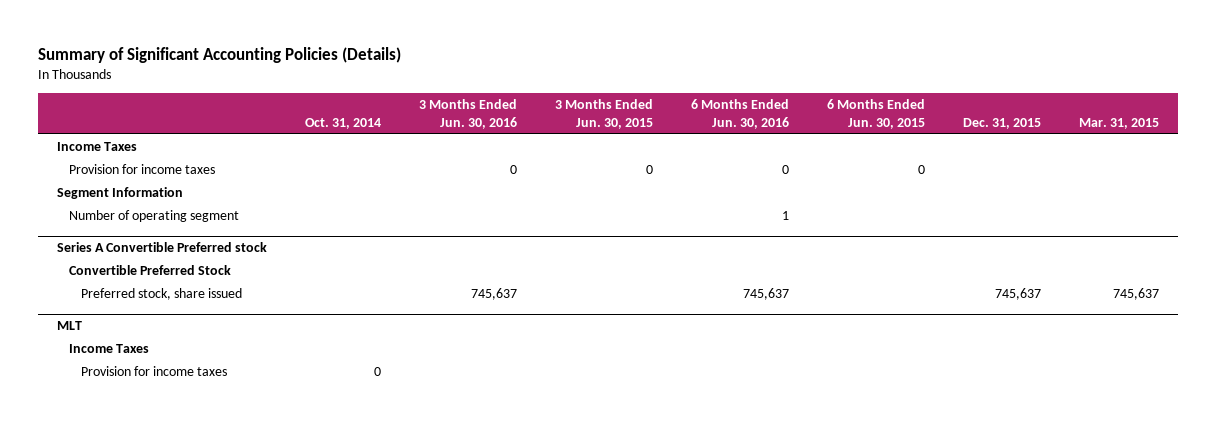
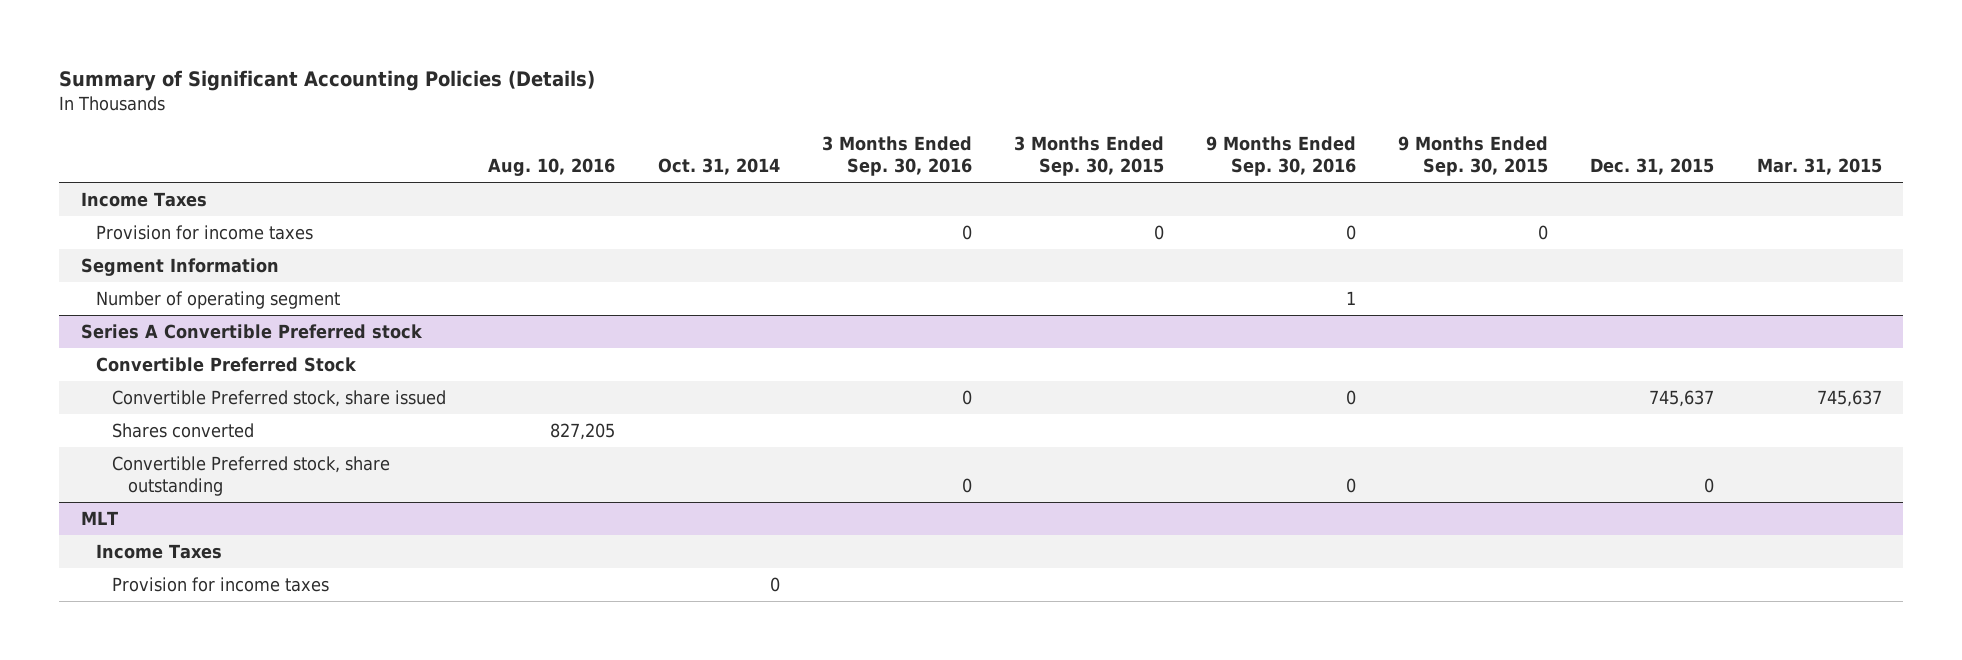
[418,98,517,130] 3 Months Ended Jun. 30, 2016 -> none
[554,98,653,130] 3 Months Ended Jun. 30, 2015 -> none
[690,98,789,130] 6 Months Ended Jun. 30, 2016 -> none
[826,98,925,130] 6 Months Ended Jun. 30, 2015 -> none
none -> [488,157,616,176] Aug. 10, 2016
none -> [821,135,972,176] 3 Months Ended Sep. 30, 2016
none -> [1013,135,1164,176] 3 Months Ended Sep. 30, 2015
none -> [1206,135,1357,176] 9 Months Ended Sep. 30, 2016
none -> [1398,135,1549,176] 9 Months Ended Sep. 30, 2015
[81,287,243,300] Preferred stock, share issued -> [112,389,447,407] Convertible Preferred stock, share issued
none -> [112,422,255,438] Shares converted
none -> [112,455,391,496] Convertible Preferred stock, share outstanding

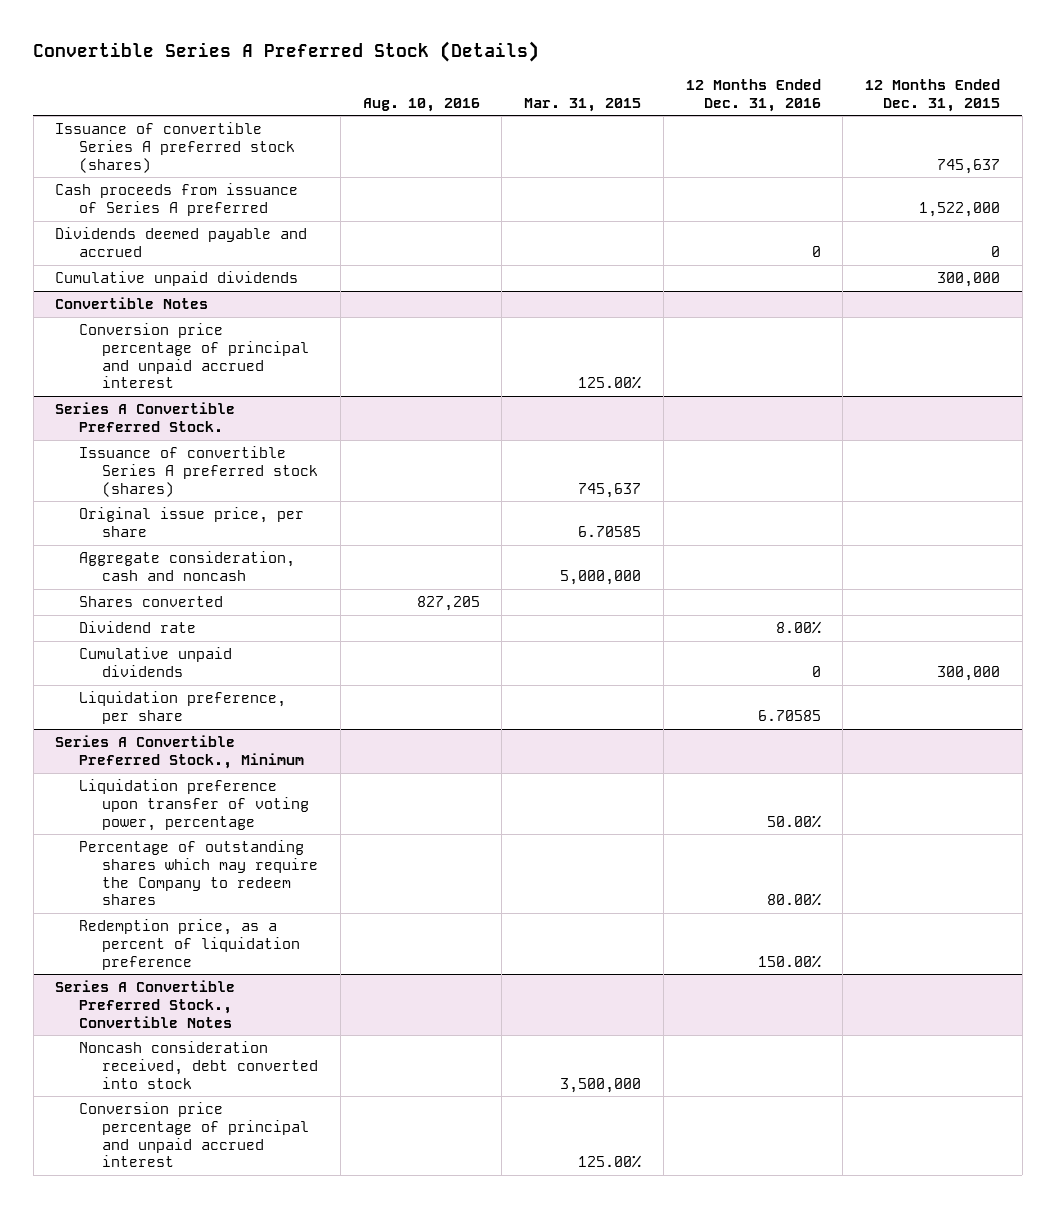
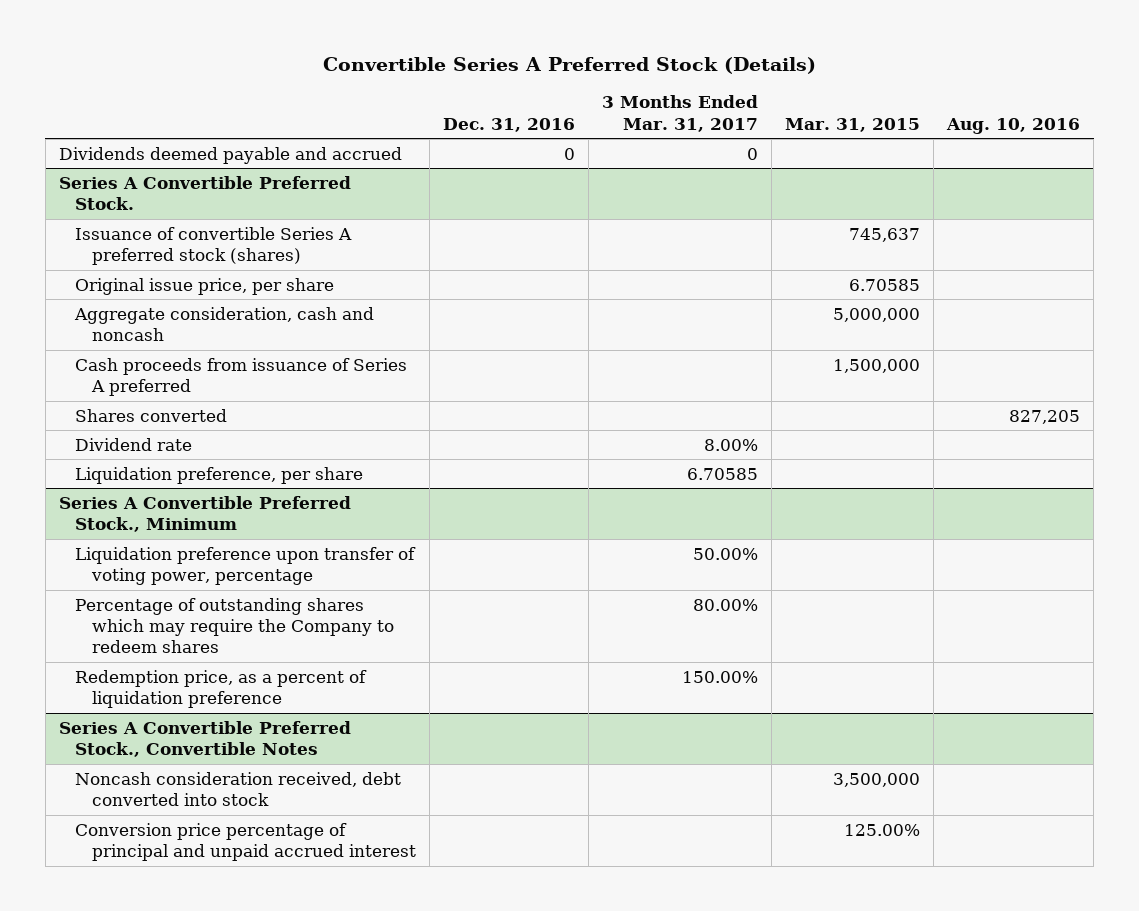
[685,78,821,112] 12 Months Ended Dec. 31, 2016 -> none
[865,78,1001,112] 12 Months Ended Dec. 31, 2015 -> none
none -> [442,117,575,132] Dec. 31, 2016
none -> [601,95,758,132] 3 Months Ended Mar. 31, 2017
[55,122,295,173] Issuance of convertible Series A preferred stock (shares) -> none
[55,183,299,216] Cash proceeds from issuance of Series A preferred -> none
[55,271,299,287] Cumulative unpaid dividends -> none
[55,297,209,310] Convertible Notes -> none
[78,323,310,389] Conversion price percentage of principal and unpaid accrued interest -> none
none -> [75,357,408,397] Cash proceeds from issuance of Series A preferred
[78,647,232,677] Cumulative unpaid dividends -> none

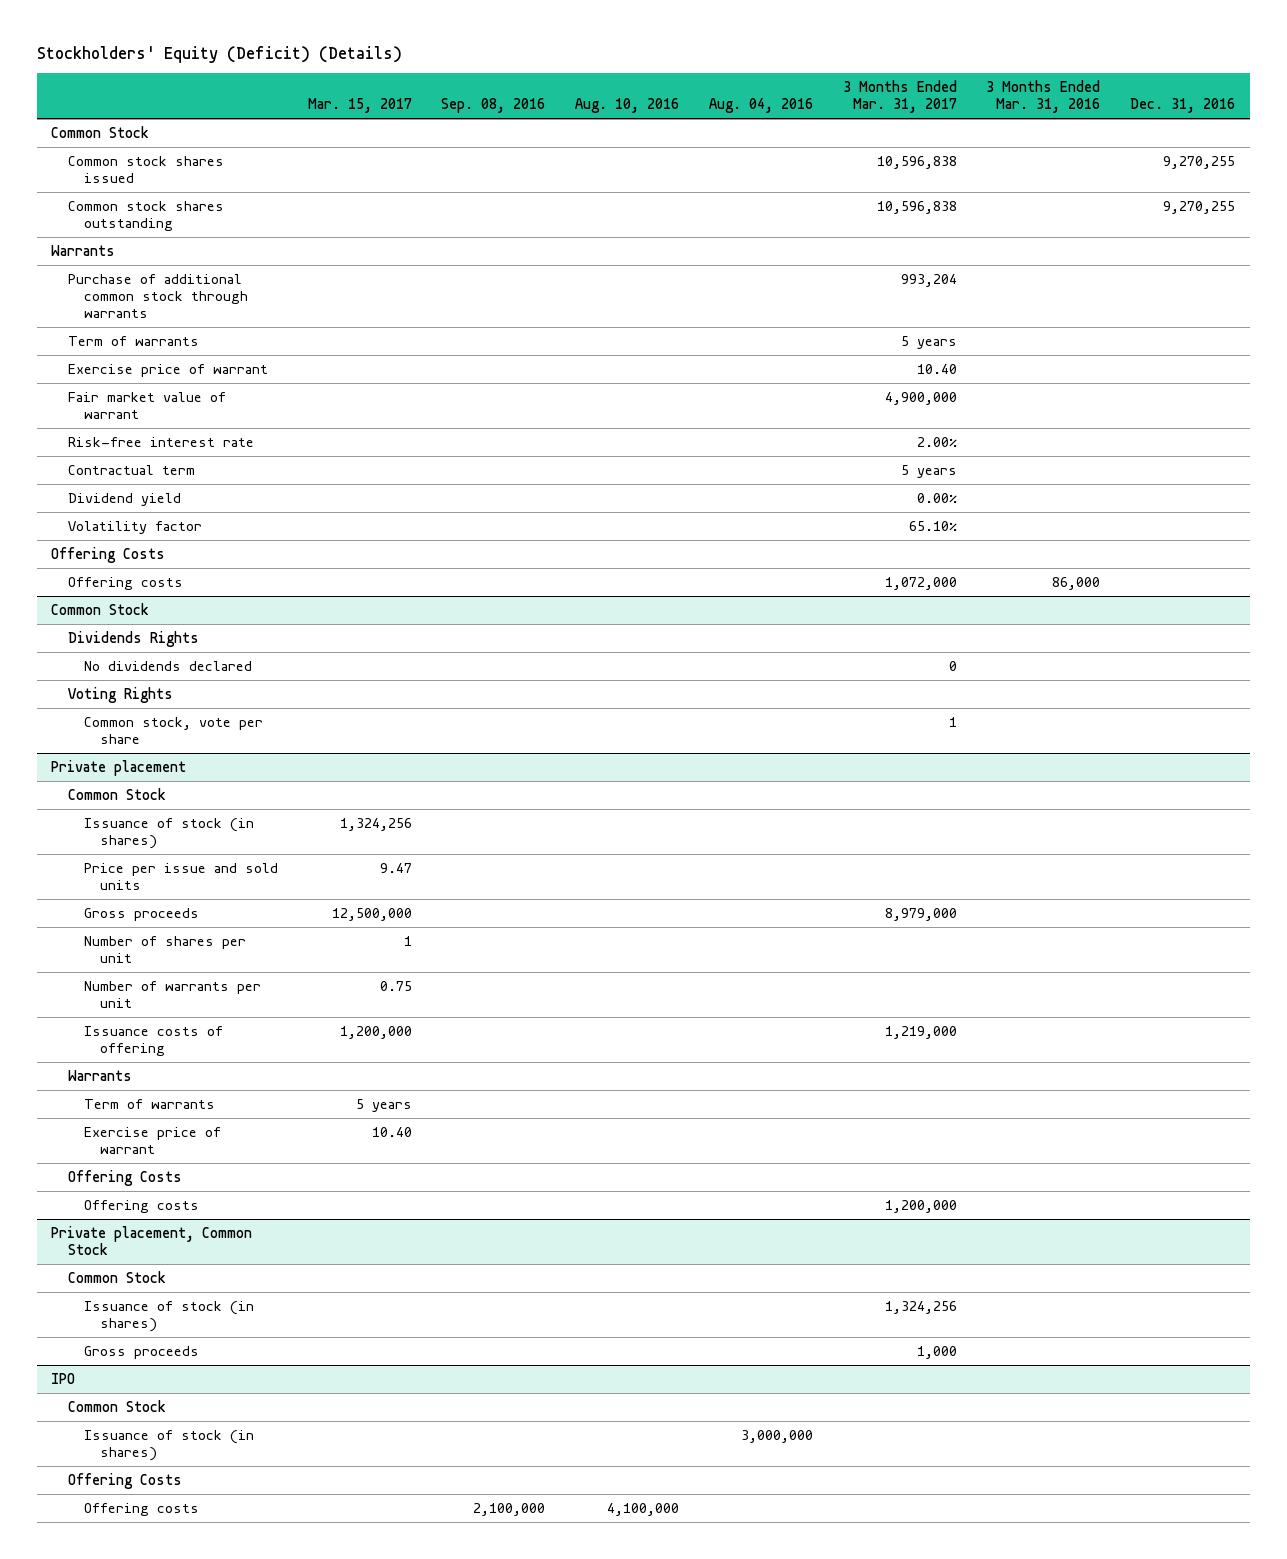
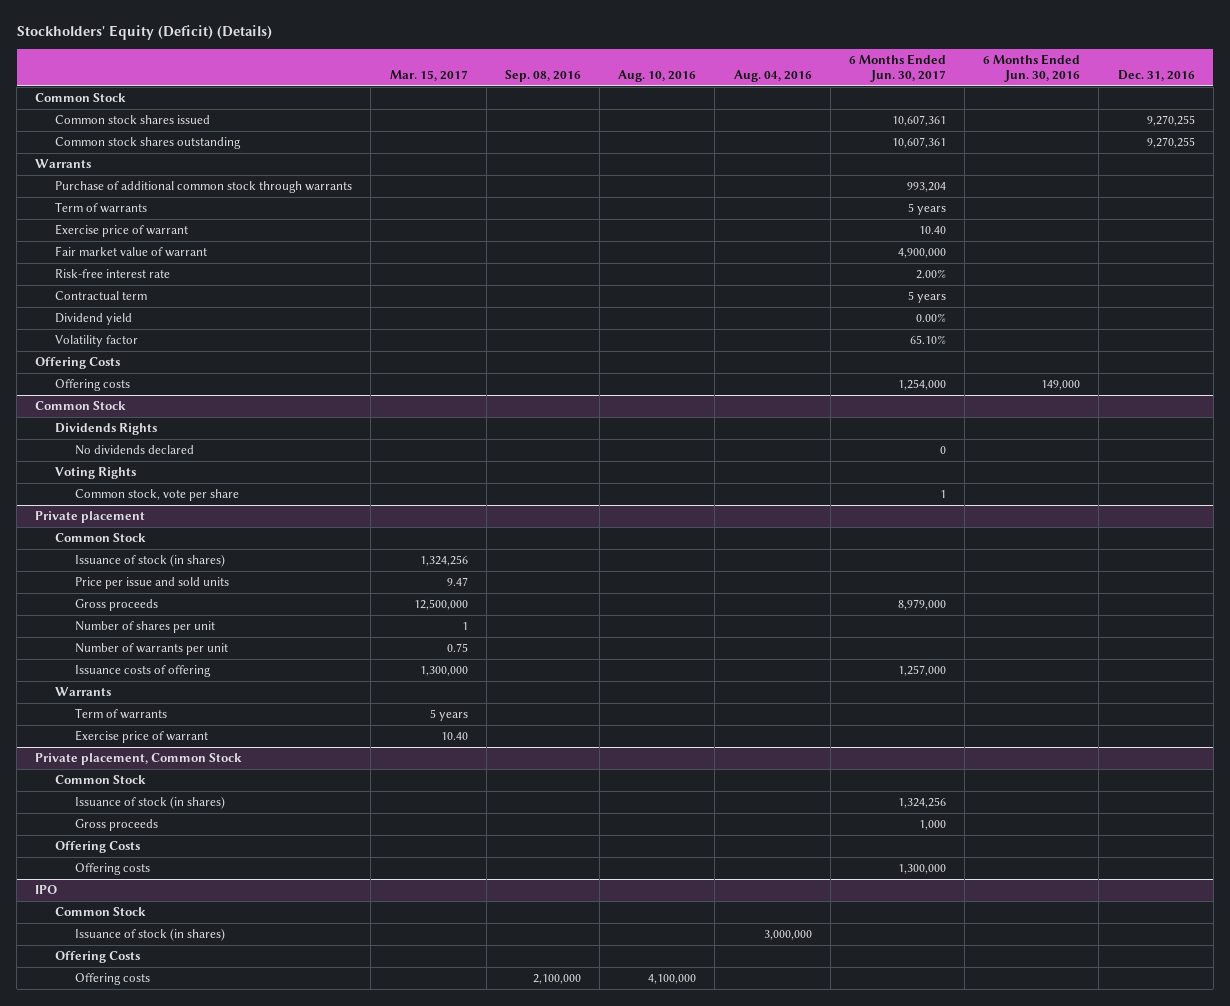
[842,80,957,114] 3 Months Ended Mar. 31, 2017 -> none
[986,80,1101,114] 3 Months Ended Mar. 31, 2016 -> none
none -> [848,54,946,83] 6 Months Ended Jun. 30, 2017
none -> [983,54,1081,83] 6 Months Ended Jun. 30, 2016
[339,1026,412,1040] 1,200,000 -> [419,665,468,676] 1,300,000
[67,1170,182,1187] Offering Costs -> none
[83,1200,199,1214] Offering costs -> none
none -> [55,840,141,853] Offering Costs
none -> [75,862,151,875] Offering costs

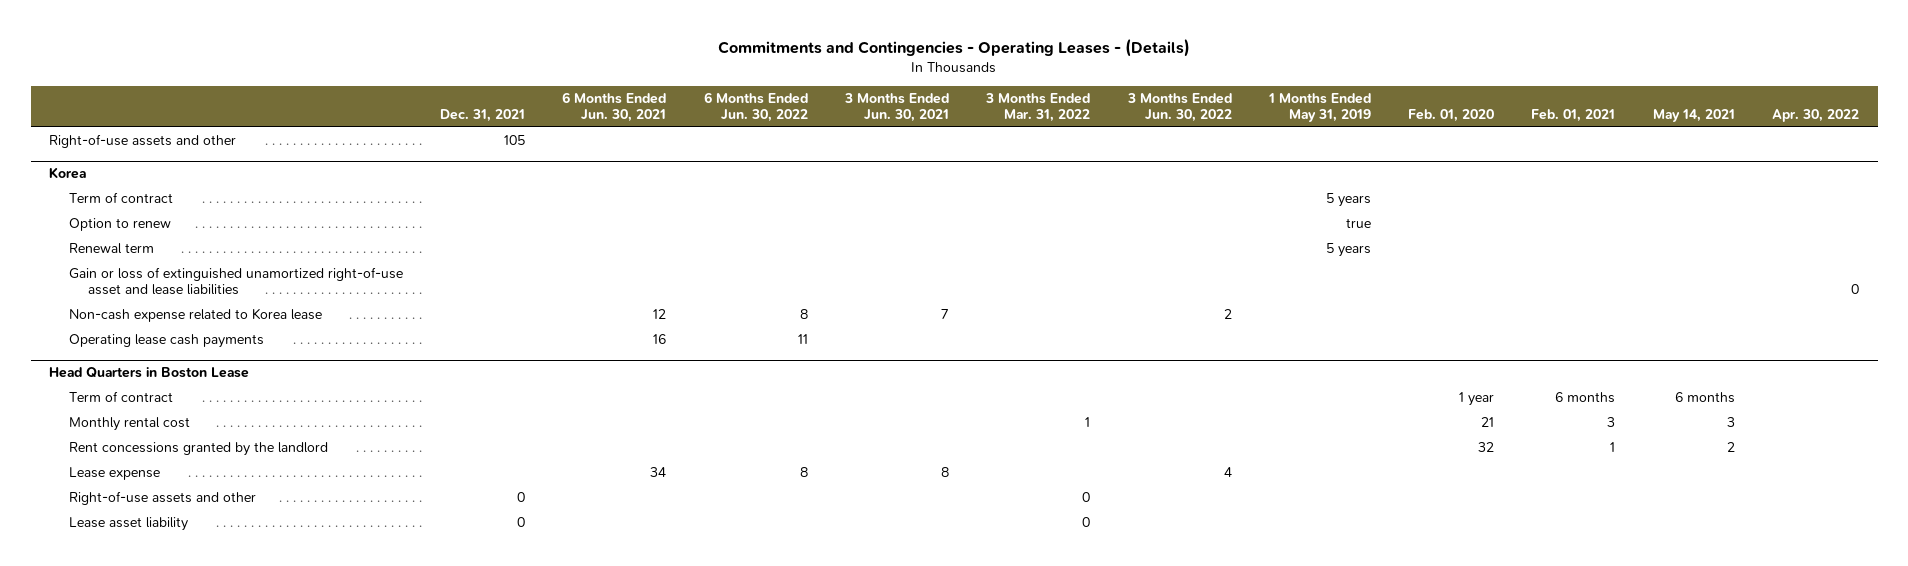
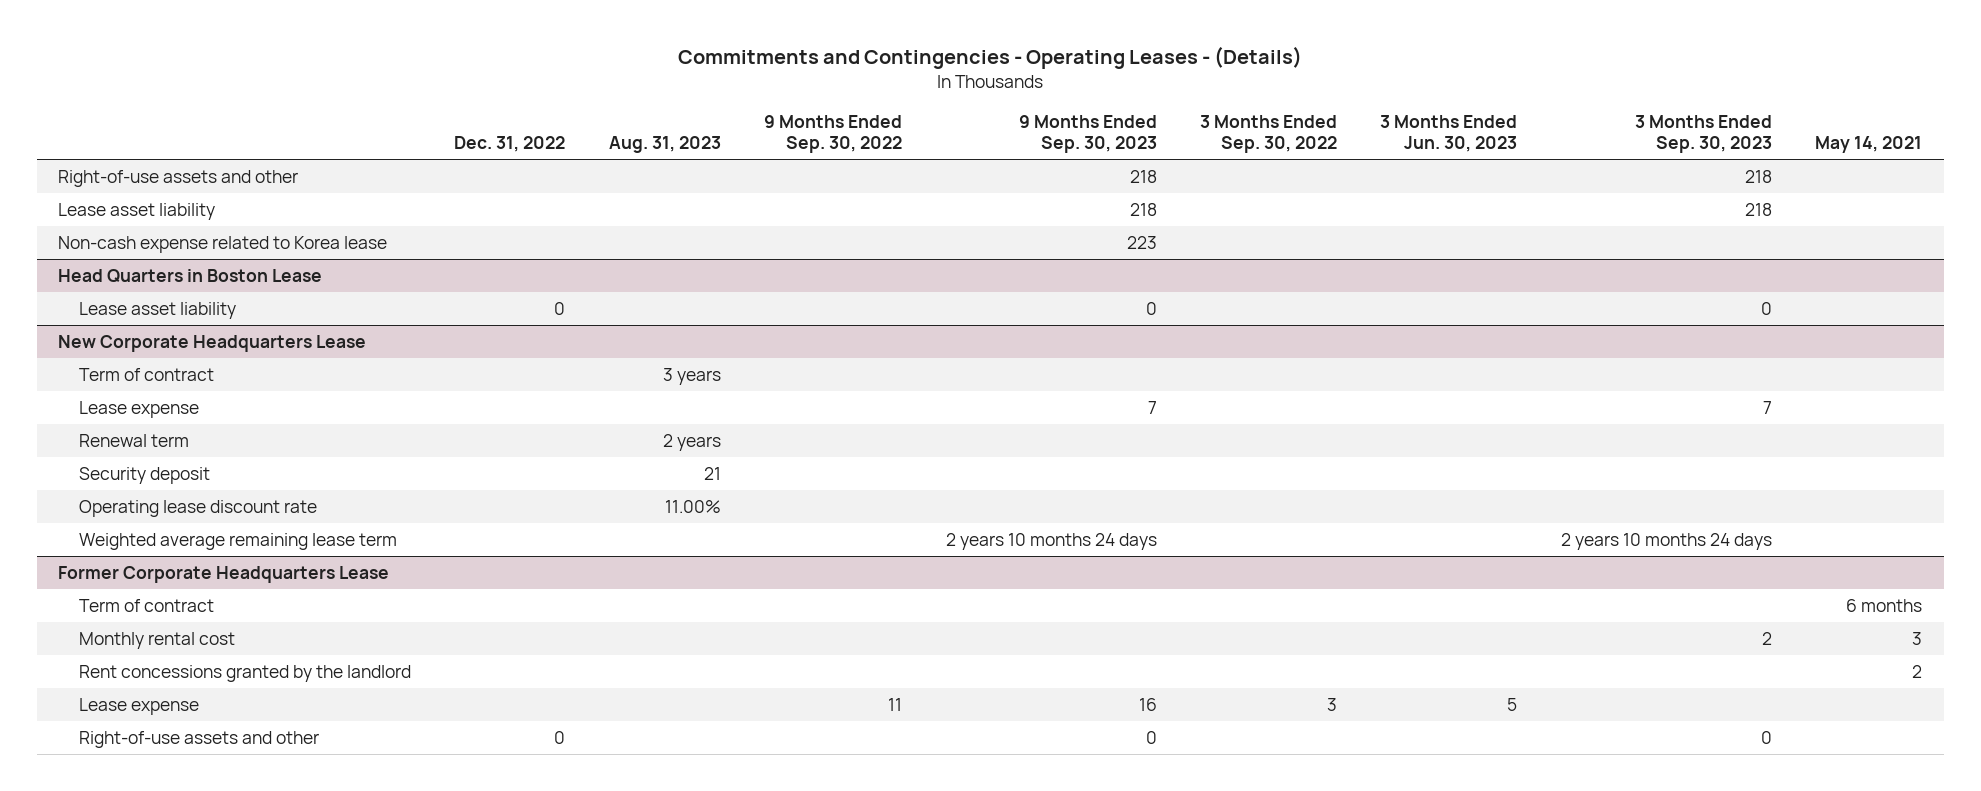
[440,109,526,123] Dec. 31, 2021 -> none
[562,91,667,123] 6 Months Ended Jun. 30, 2021 -> none
[703,91,808,123] 6 Months Ended Jun. 30, 2022 -> none
[844,92,950,123] 3 Months Ended Jun. 30, 2021 -> none
[985,92,1091,123] 3 Months Ended Mar. 31, 2022 -> none
[1126,92,1232,123] 3 Months Ended Jun. 30, 2022 -> none
[1267,92,1371,123] 1 Months Ended May 31, 2019 -> none
[1408,109,1495,123] Feb. 01, 2020 -> none
[1531,109,1616,123] Feb. 01, 2021 -> none
[1771,109,1859,123] Apr. 30, 2022 -> none
none -> [454,136,566,153] Dec. 31, 2022
none -> [608,136,721,154] Aug. 31, 2023
none -> [764,115,903,154] 9 Months Ended Sep. 30, 2022
none -> [1018,115,1157,154] 9 Months Ended Sep. 30, 2023
none -> [1200,115,1338,154] 3 Months Ended Sep. 30, 2022
none -> [1380,115,1518,153] 3 Months Ended Jun. 30, 2023
none -> [1634,115,1772,154] 3 Months Ended Sep. 30, 2023
[49,167,87,180] Korea -> none
[68,192,173,204] Term of contract -> none
[68,218,171,232] Option to renew -> none
[68,243,154,255] Renewal term -> none
[68,267,403,296] Gain or loss of extinguished unamortized right-of-use asset and lease liabilities -> none
[68,308,322,323] Non-cash expense related to Korea lease -> none
[68,334,264,349] Operating lease cash payments -> none
none -> [58,203,216,221] Lease asset liability
none -> [58,236,388,254] Non-cash expense related to Korea lease
[68,391,173,403] Term of contract -> none
[68,417,190,432] Monthly rental cost -> none
[68,442,328,457] Rent concessions granted by the landlord -> none
[68,467,160,481] Lease expense -> none
[68,491,256,506] Right-of-use assets and other -> none
none -> [58,335,367,353] New Corporate Headquarters Lease
none -> [78,368,214,382] Term of contract
none -> [78,401,199,419] Lease expense
none -> [78,434,189,448] Renewal term
none -> [78,467,210,485] Security deposit
none -> [78,500,317,518] Operating lease discount rate
none -> [78,533,397,551] Weighted average remaining lease term
none -> [58,566,390,584] Former Corporate Headquarters Lease
none -> [78,599,214,613] Term of contract
none -> [78,632,235,650] Monthly rental cost
none -> [78,665,411,683] Rent concessions granted by the landlord
none -> [78,698,199,716] Lease expense
none -> [78,731,319,749] Right-of-use assets and other

